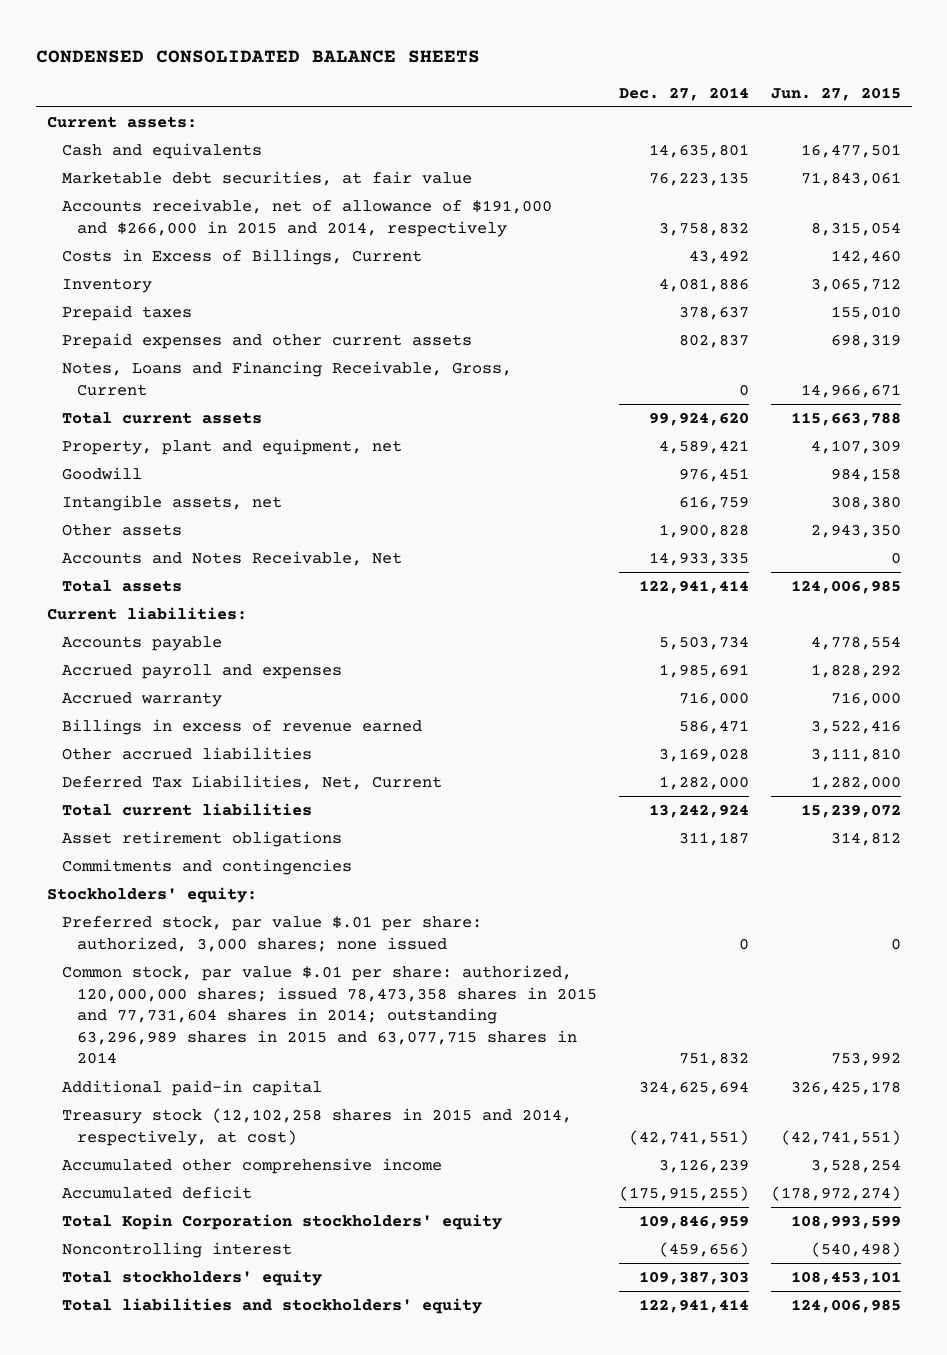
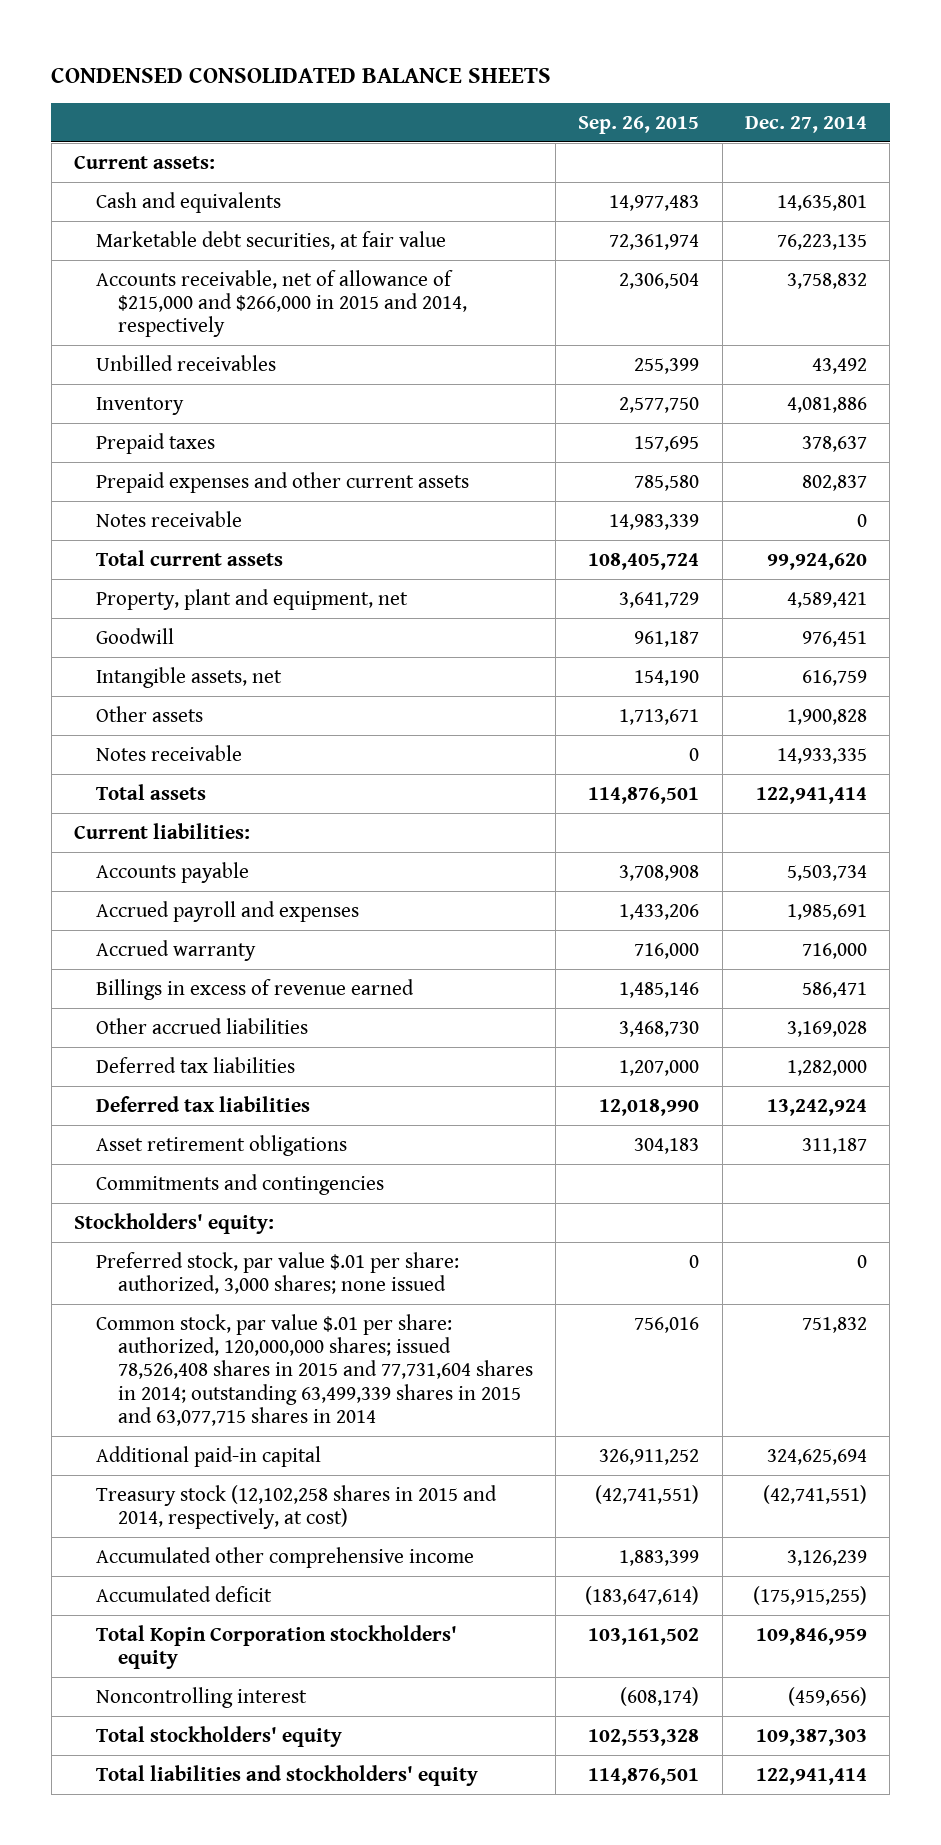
[770,86,901,101] Jun. 27, 2015 -> none
none -> [578,115,700,134] Sep. 26, 2015
[61,198,552,237] Accounts receivable, net of allowance of $191,000 and $266,000 in 2015 and 2014, respectively -> [96,269,468,338] Accounts receivable, net of allowance of $215,000 and $266,000 in 2015 and 2014, respectively
[61,248,422,265] Costs in Excess of Billings, Current -> [96,354,277,371] Unbilled receivables
[61,360,512,396] Notes, Loans and Financing Receivable, Gross, Current -> [96,510,243,527] Notes receivable
[61,550,402,566] Accounts and Notes Receivable, Net -> [96,744,243,761] Notes receivable
[61,774,442,790] Deferred Tax Liabilities, Net, Current -> [96,1056,296,1073] Deferred tax liabilities
[61,802,312,816] Total current liabilities -> [96,1095,311,1112] Deferred tax liabilities
[61,964,598,1065] Common stock, par value $.01 per share: authorized, 120,000,000 shares; issued 78,473,358 shares in 2015 and 77,731,604 shares in 2014; outstanding 63,296,989 shares in 2015 and 63,077,715 shares in 2014 -> [96,1313,534,1427] Common stock, par value $.01 per share: authorized, 120,000,000 shares; issued 78,526,408 shares in 2015 and 77,731,604 shares in 2014; outstanding 63,499,339 shares in 2015 and 63,077,715 shares in 2014

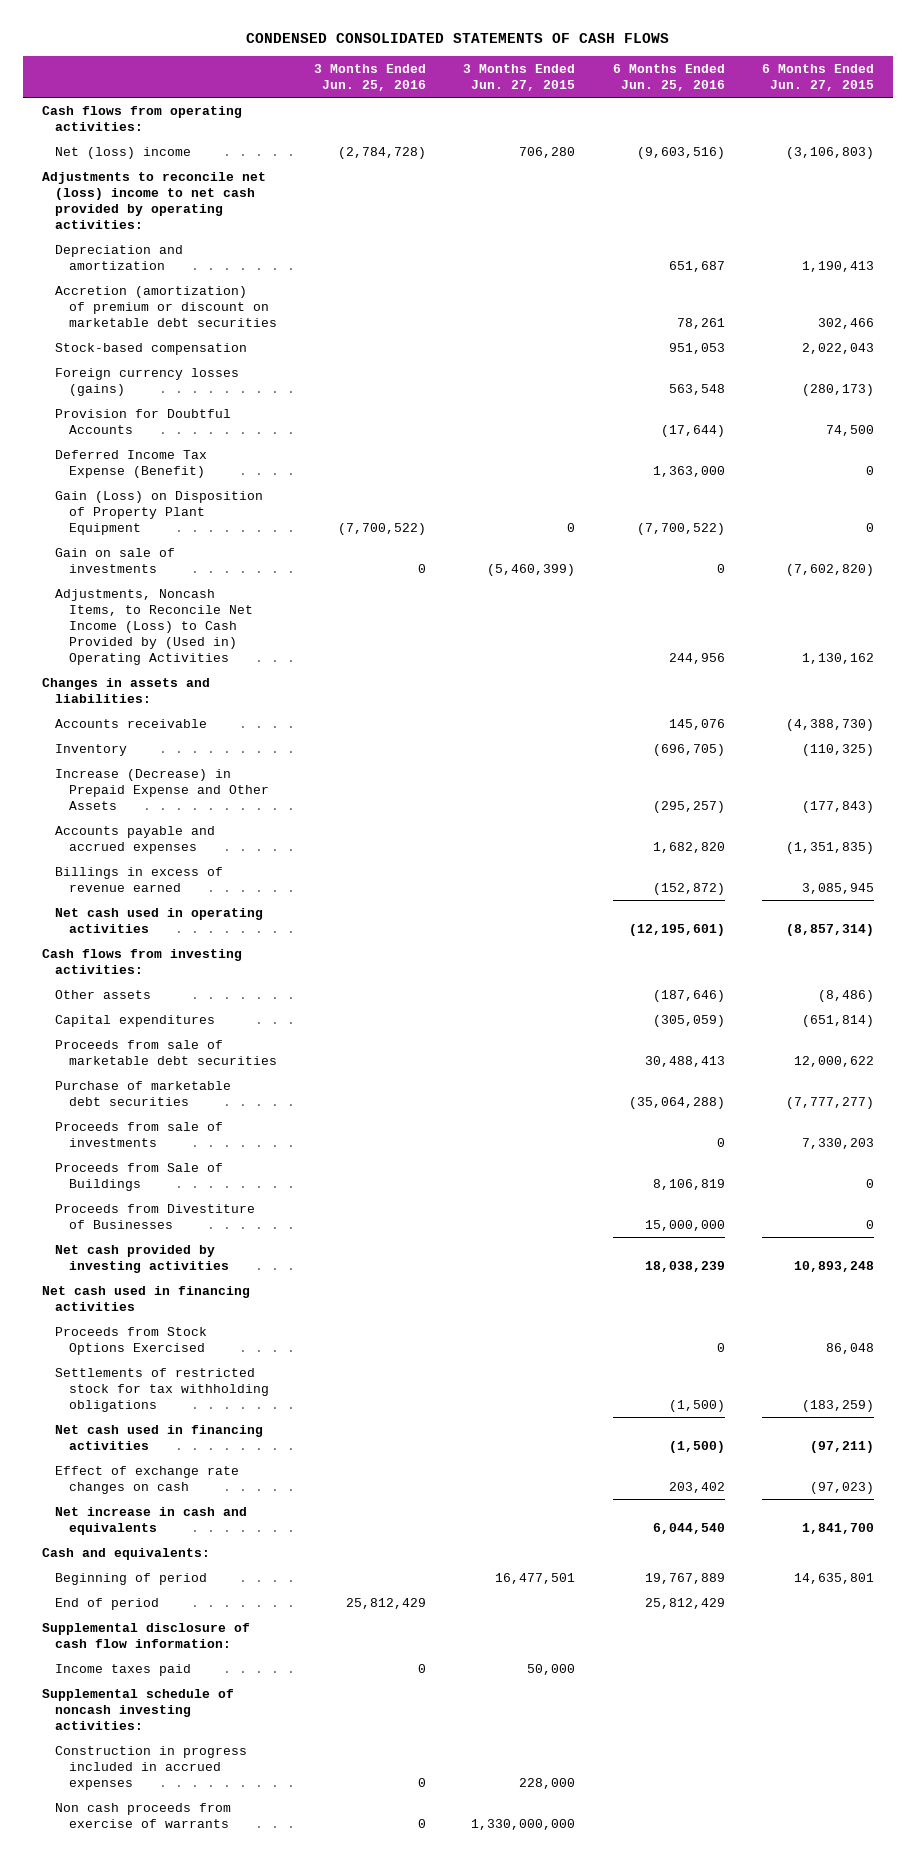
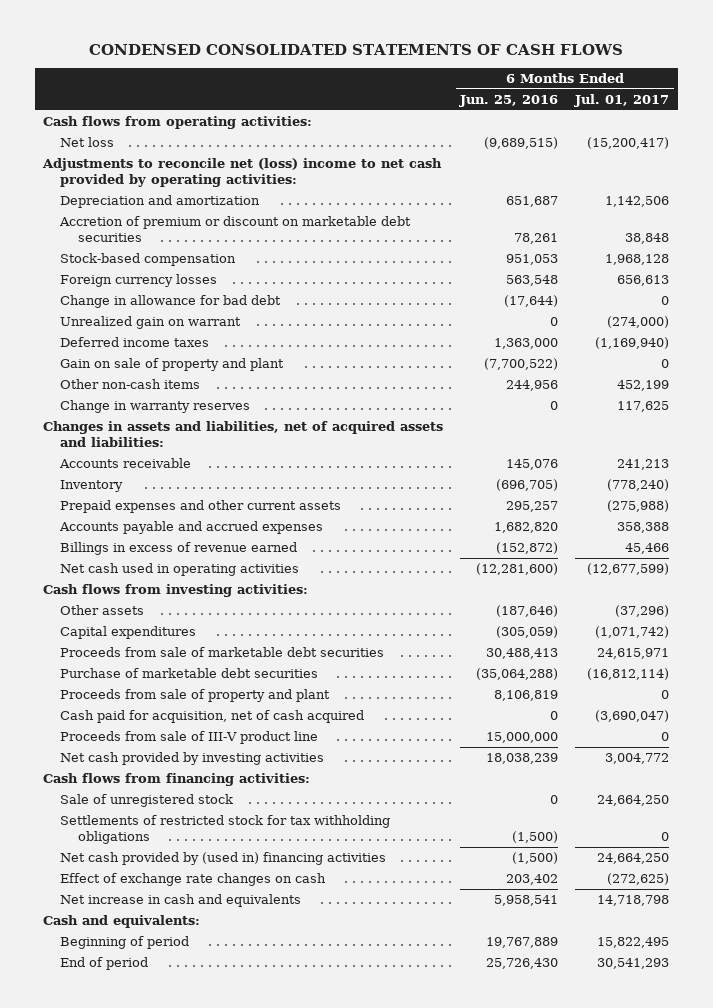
[313,63,426,91] 3 Months Ended Jun. 25, 2016 -> none
[463,63,576,91] 3 Months Ended Jun. 27, 2015 -> none
[761,63,874,91] 6 Months Ended Jun. 27, 2015 -> none
none -> [574,94,670,108] Jul. 01, 2017
[55,146,192,159] Net (loss) income -> [60,137,115,148] Net loss
[636,146,725,159] (9,603,516) -> [484,137,559,150] (9,689,515)
[55,285,277,327] Accretion (amortization) of premium or discount on marketable debt securities -> [59,216,412,243] Accretion of premium or discount on marketable debt securities
[55,547,176,573] Gain on sale of investments -> none
[55,367,240,396] Foreign currency losses (gains) -> [60,274,218,288] Foreign currency losses
[55,408,232,434] Provision for Doubtful Accounts -> [60,295,282,309] Change in allowance for bad debt
none -> [60,316,242,330] Unrealized gain on warrant
[55,449,208,478] Deferred Income Tax Expense (Benefit) -> [60,337,210,348] Deferred income taxes
[55,490,264,535] Gain (Loss) on Disposition of Property Plant Equipment -> [60,358,285,372] Gain on sale of property and plant
[55,588,253,666] Adjustments, Noncash Items, to Reconcile Net Income (Loss) to Cash Provided by (Used in) Operating Activities -> [60,379,201,390] Other non-cash items
none -> [60,400,251,414] Change in warranty reserves
[41,677,210,703] Changes in assets and liabilities: -> [43,421,444,448] Changes in assets and liabilities, net of acquired assets and liabilities:
[55,768,269,810] Increase (Decrease) in Prepaid Expense and Other Assets -> [60,500,342,514] Prepaid expenses and other current assets
[652,800,725,813] (295,257) -> [506,501,559,513] 295,257
[628,923,725,936] (12,195,601) -> [476,563,559,576] (12,281,600)
[55,1121,224,1147] Proceeds from sale of investments -> none
[55,1162,224,1191] Proceeds from Sale of Buildings -> [60,689,331,703] Proceeds from sale of property and plant
none -> [60,710,365,724] Cash paid for acquisition, net of cash acquired
[55,1203,256,1229] Proceeds from Divestiture of Businesses -> [60,731,319,745] Proceeds from sale of III-V product line
[55,1326,208,1355] Proceeds from Stock Options Exercised -> none
[41,1285,250,1311] Net cash used in financing activities -> [43,773,311,787] Cash flows from financing activities:
none -> [60,794,234,808] Sale of unregistered stock
[55,1424,264,1450] Net cash used in financing activities -> [60,852,387,866] Net cash provided by (used in) financing activities
[652,1522,725,1534] 6,044,540 -> [494,895,559,907] 5,958,541
[41,1622,250,1648] Supplemental disclosure of cash flow information: -> none
[55,1663,192,1676] Income taxes paid -> none
[41,1688,234,1730] Supplemental schedule of noncash investing activities: -> none
[55,1745,248,1790] Construction in progress included in accrued expenses -> none
[55,1802,232,1828] Non cash proceeds from exercise of warrants -> none
[644,1597,725,1609] 25,812,429 -> [486,958,559,970] 25,726,430

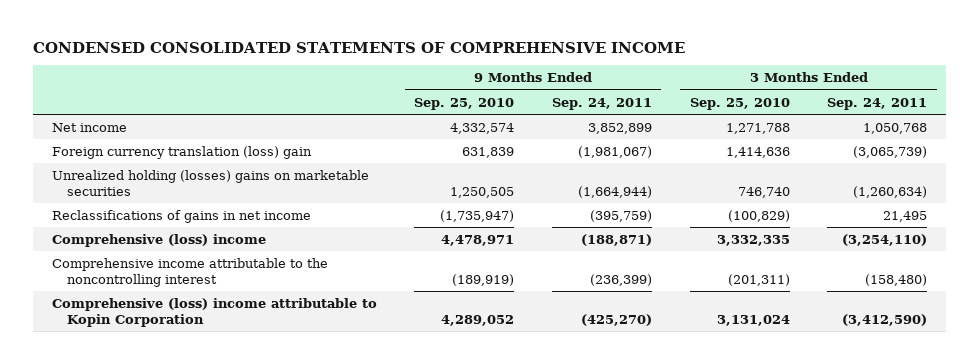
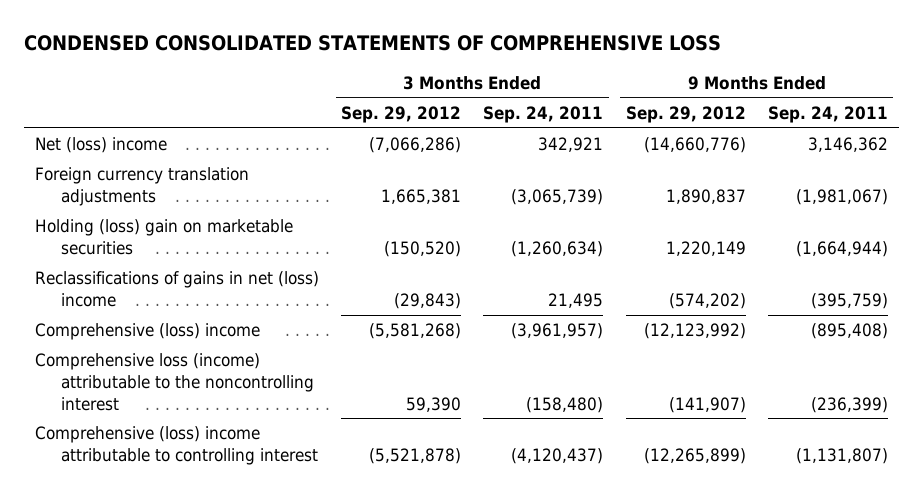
[32,41,685,53] CONDENSED CONSOLIDATED STATEMENTS OF COMPREHENSIVE INCOME -> [23,35,721,52] CONDENSED CONSOLIDATED STATEMENTS OF COMPREHENSIVE LOSS
[414,97,515,110] Sep. 25, 2010 -> none
[689,97,790,110] Sep. 25, 2010 -> none
none -> [341,106,462,124] Sep. 29, 2012
none -> [625,106,746,124] Sep. 29, 2012
[51,122,127,132] Net income -> [34,137,167,154] Net (loss) income
[587,122,652,134] 3,852,899 -> [807,137,888,153] 3,146,362
[863,122,928,134] 1,050,768 -> [538,137,604,153] 342,921
[51,145,312,159] Foreign currency translation (loss) gain -> [34,167,249,207] Foreign currency translation adjustments
[51,169,369,196] Unrealized holding (losses) gains on marketable securities -> [34,219,293,256] Holding (loss) gain on marketable securities
[51,209,311,223] Reclassifications of gains in net income -> [34,271,319,308] Reclassifications of gains in net (loss) income
[580,233,652,246] (188,871) -> [810,323,888,340] (895,408)
[842,233,928,246] (3,254,110) -> [511,323,604,340] (3,961,957)
[51,257,328,287] Comprehensive income attributable to the noncontrolling interest -> [34,353,315,411] Comprehensive loss (income) attributable to the noncontrolling interest
[51,297,377,327] Comprehensive (loss) income attributable to Kopin Corporation -> [34,426,319,466] Comprehensive (loss) income attributable to controlling interest
[580,313,652,326] (425,270) -> [795,448,888,465] (1,131,807)
[842,313,928,326] (3,412,590) -> [511,448,604,465] (4,120,437)

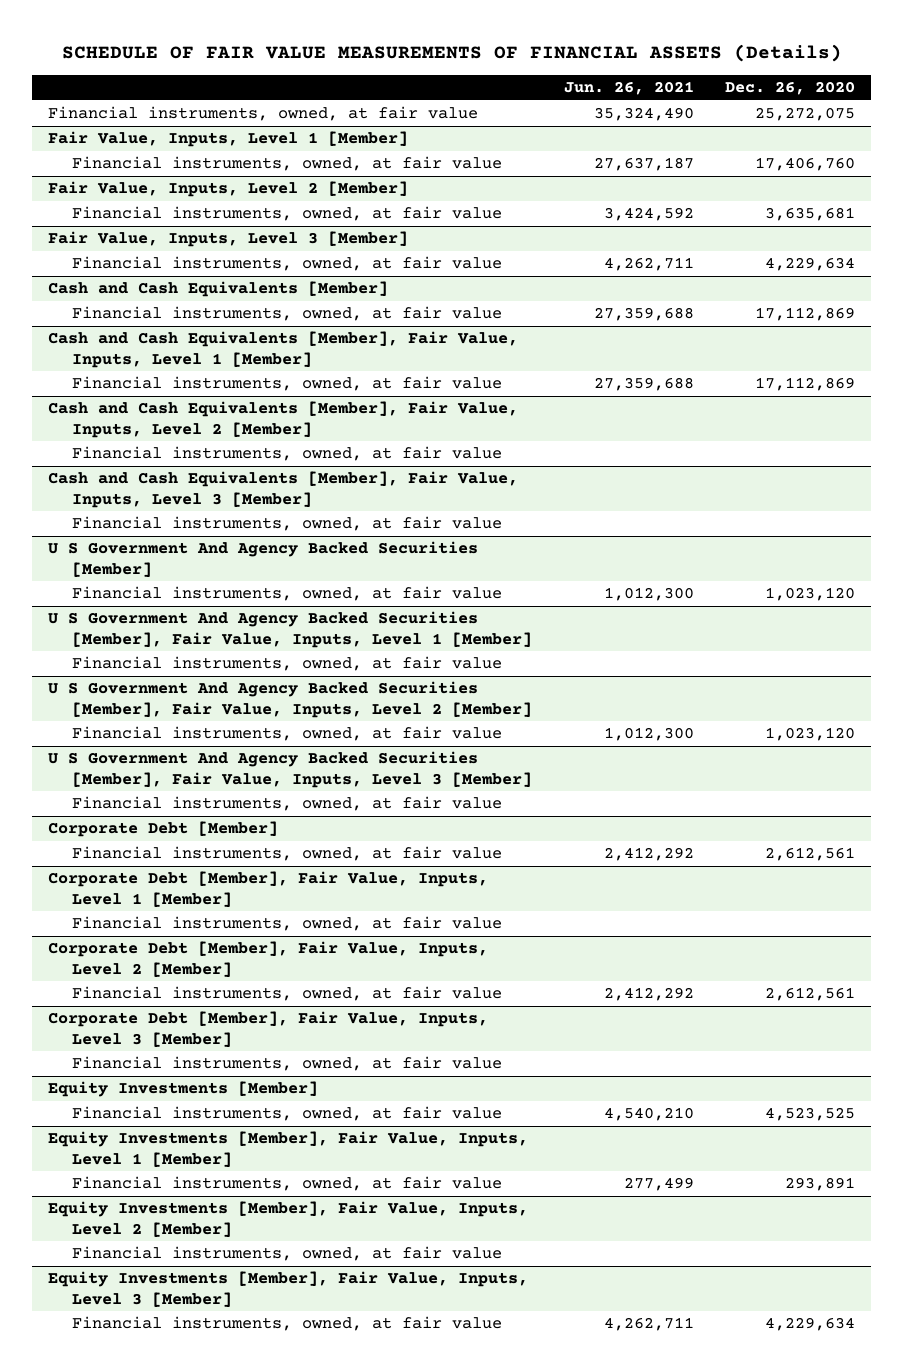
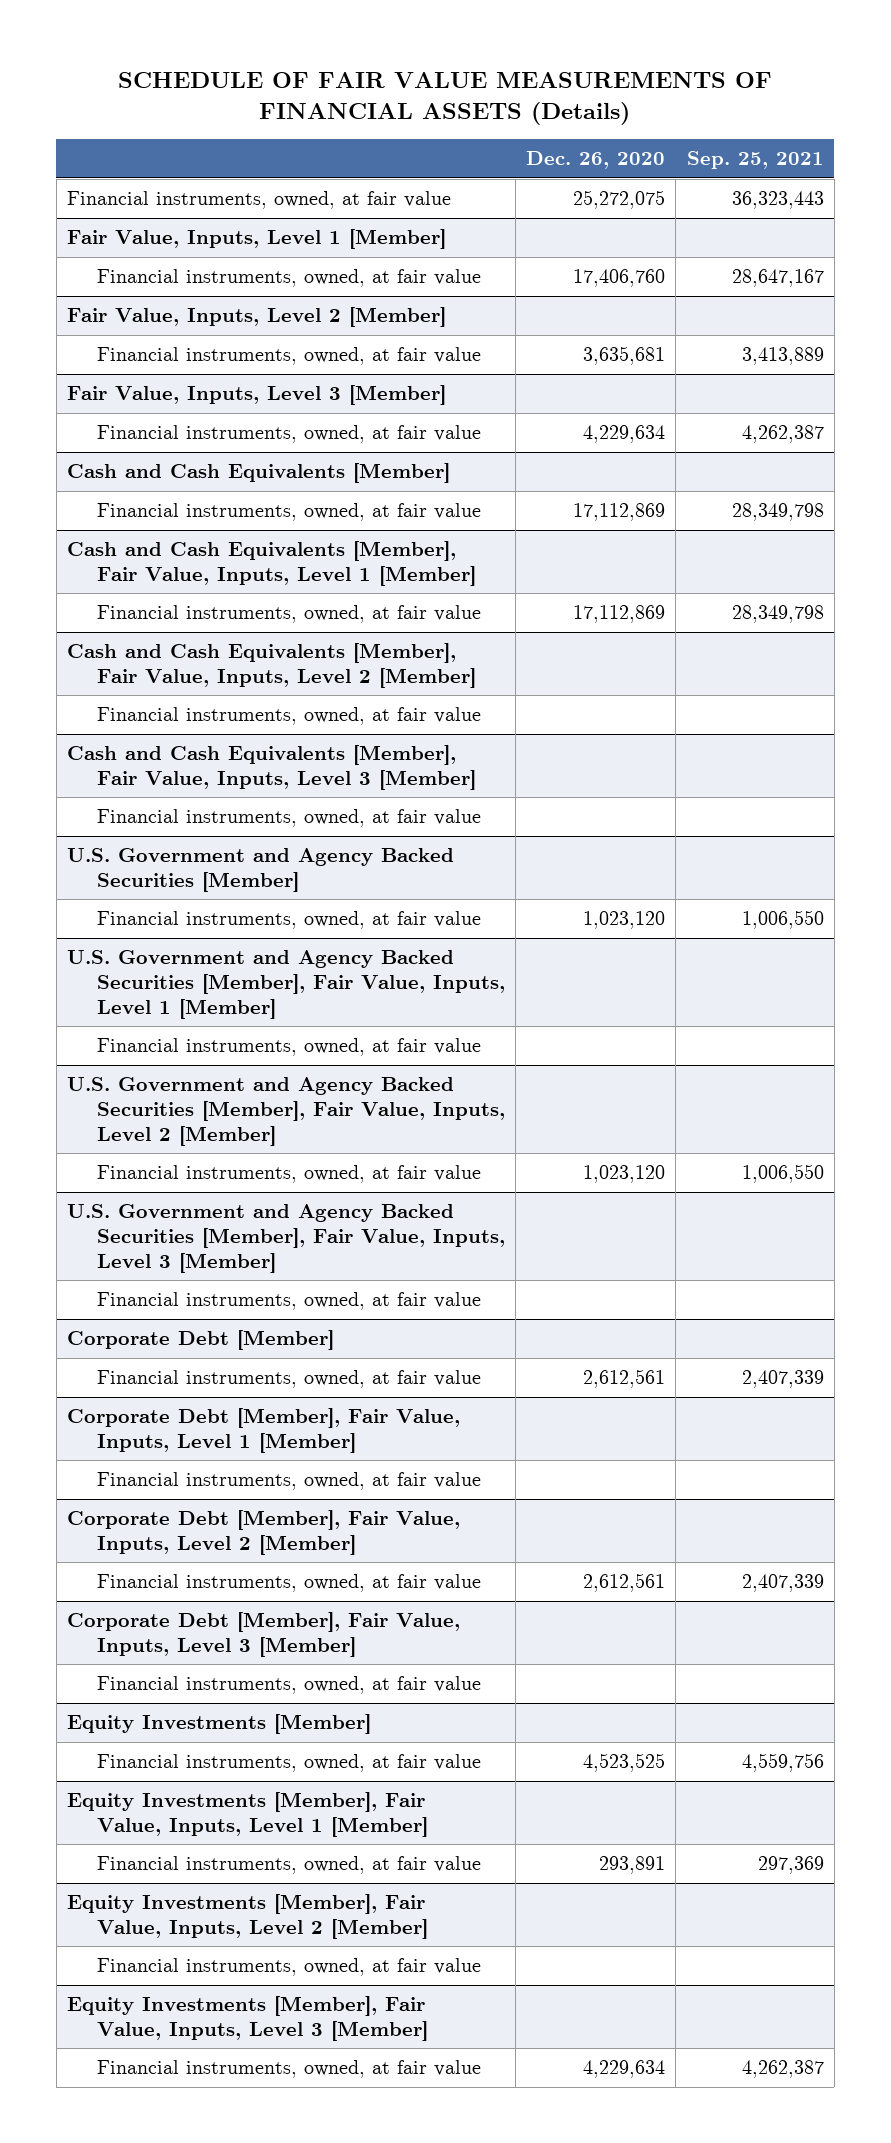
[563,81,694,96] Jun. 26, 2021 -> none
none -> [686,151,824,170] Sep. 25, 2021
[47,541,478,577] U S Government And Agency Backed Securities [Member] -> [66,848,454,892] U.S. Government and Agency Backed Securities [Member]
[47,611,533,648] U S Government And Agency Backed Securities [Member], Fair Value, Inputs, Level 1 [Member] -> [66,950,505,1019] U.S. Government and Agency Backed Securities [Member], Fair Value, Inputs, Level 1 [Member]
[47,681,533,718] U S Government And Agency Backed Securities [Member], Fair Value, Inputs, Level 2 [Member] -> [66,1077,505,1146] U.S. Government and Agency Backed Securities [Member], Fair Value, Inputs, Level 2 [Member]
[47,751,533,788] U S Government And Agency Backed Securities [Member], Fair Value, Inputs, Level 3 [Member] -> [66,1204,505,1273] U.S. Government and Agency Backed Securities [Member], Fair Value, Inputs, Level 3 [Member]

